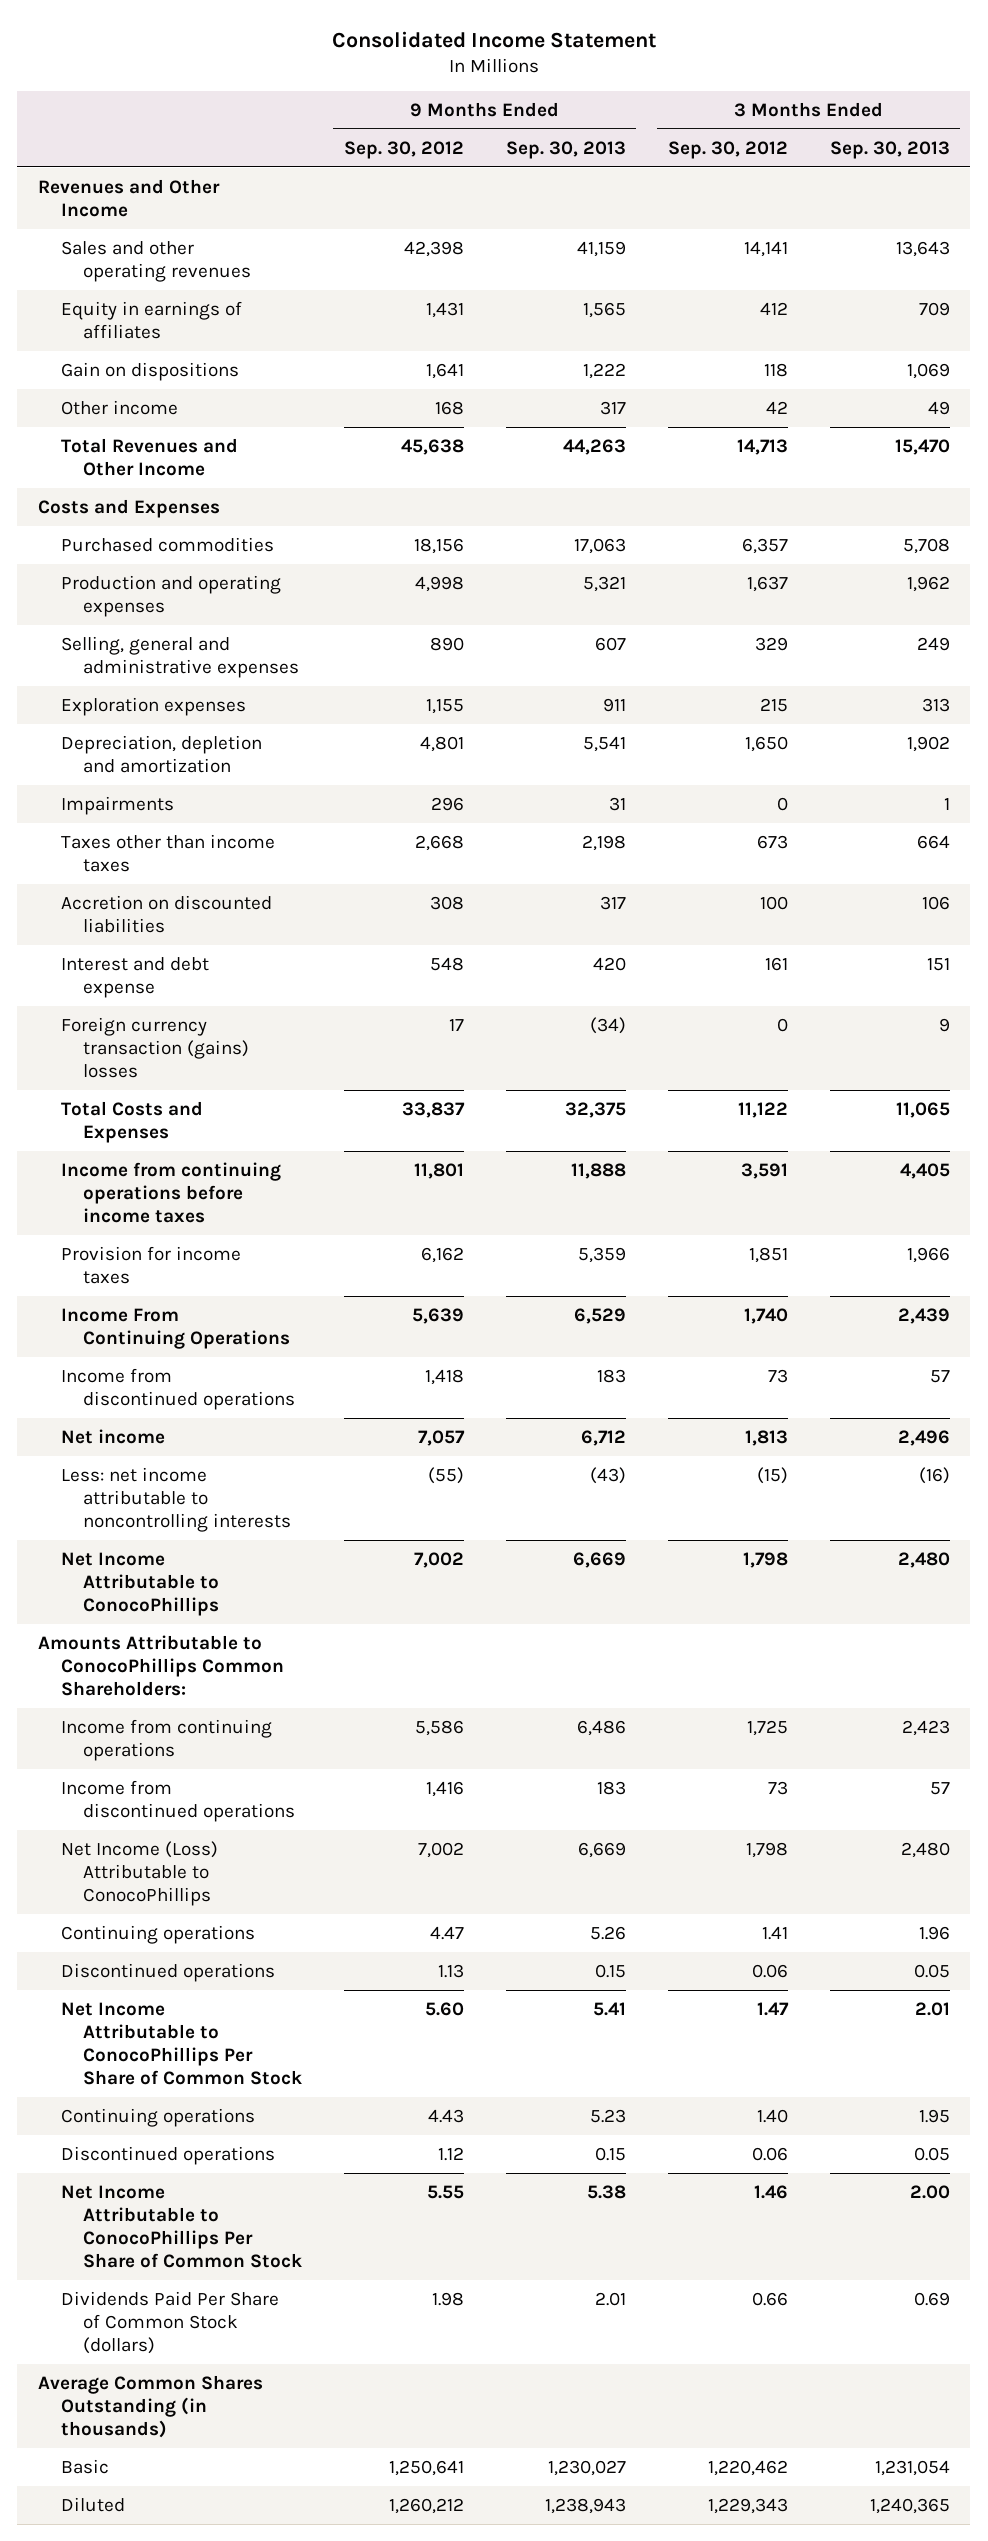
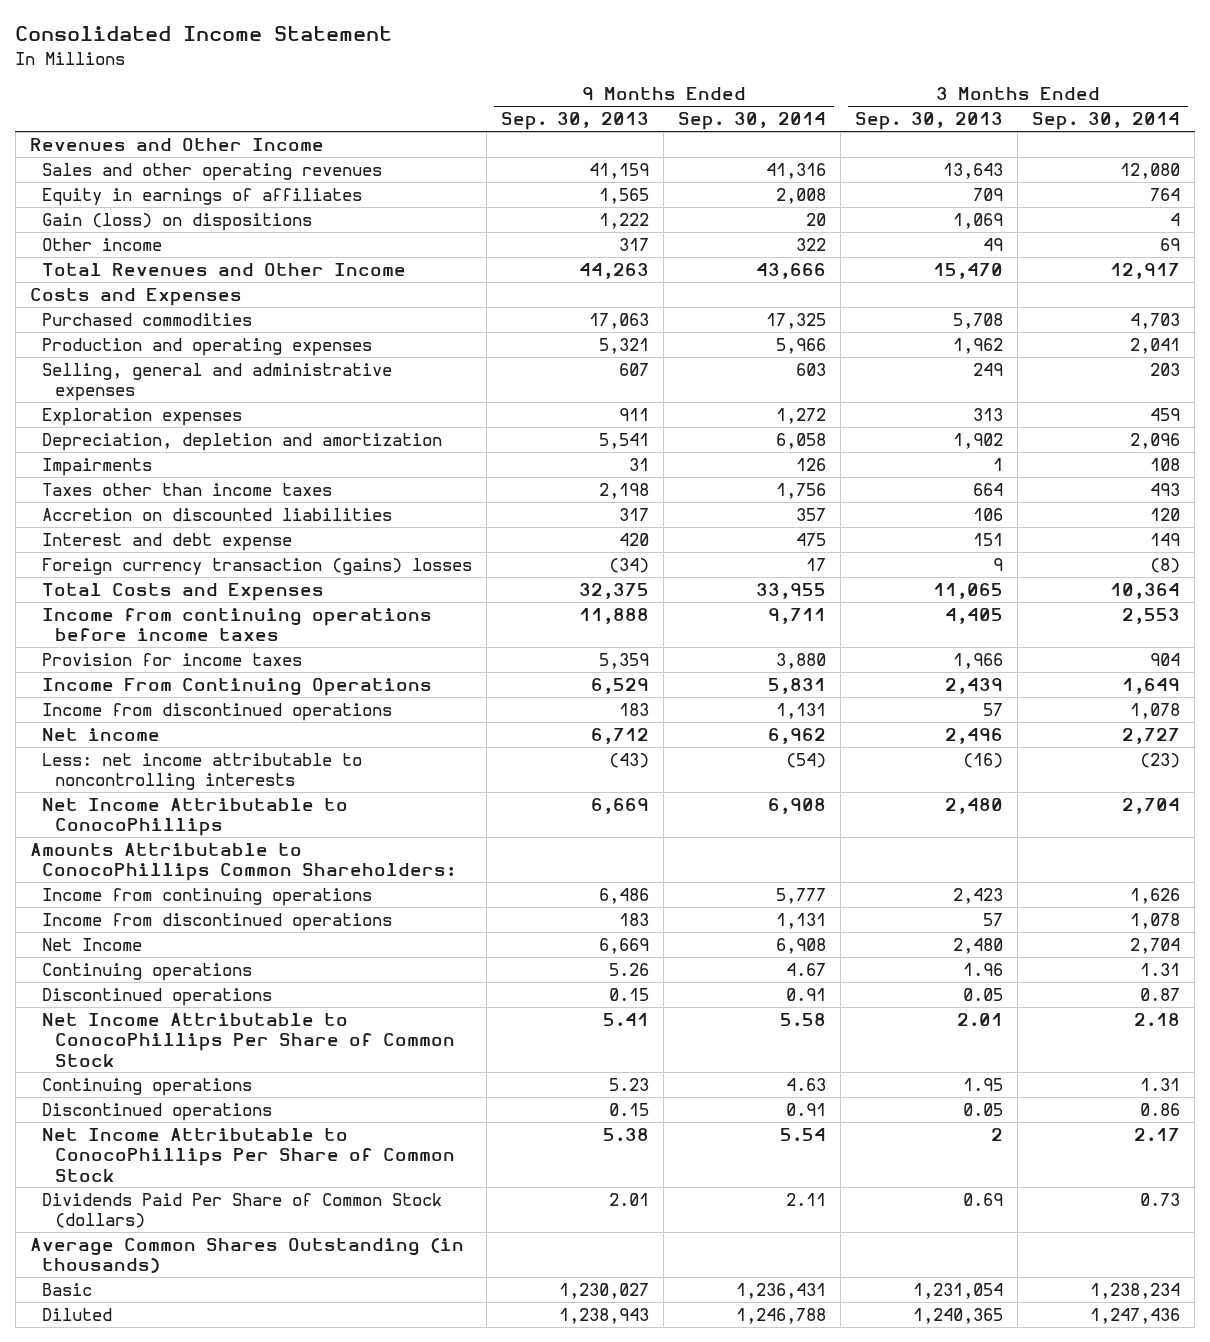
[343,140,464,159] Sep. 30, 2012 -> none
[667,140,788,159] Sep. 30, 2012 -> none
none -> [678,112,827,131] Sep. 30, 2014
none -> [1032,112,1181,131] Sep. 30, 2014
[60,361,239,381] Gain on dispositions -> [42,212,313,231] Gain (loss) on dispositions
[60,1840,218,1906] Net Income (Loss) Attributable to ConocoPhillips -> [42,937,143,951] Net Income
[909,2184,950,2199] 2.00 -> [991,1127,1004,1141] 2

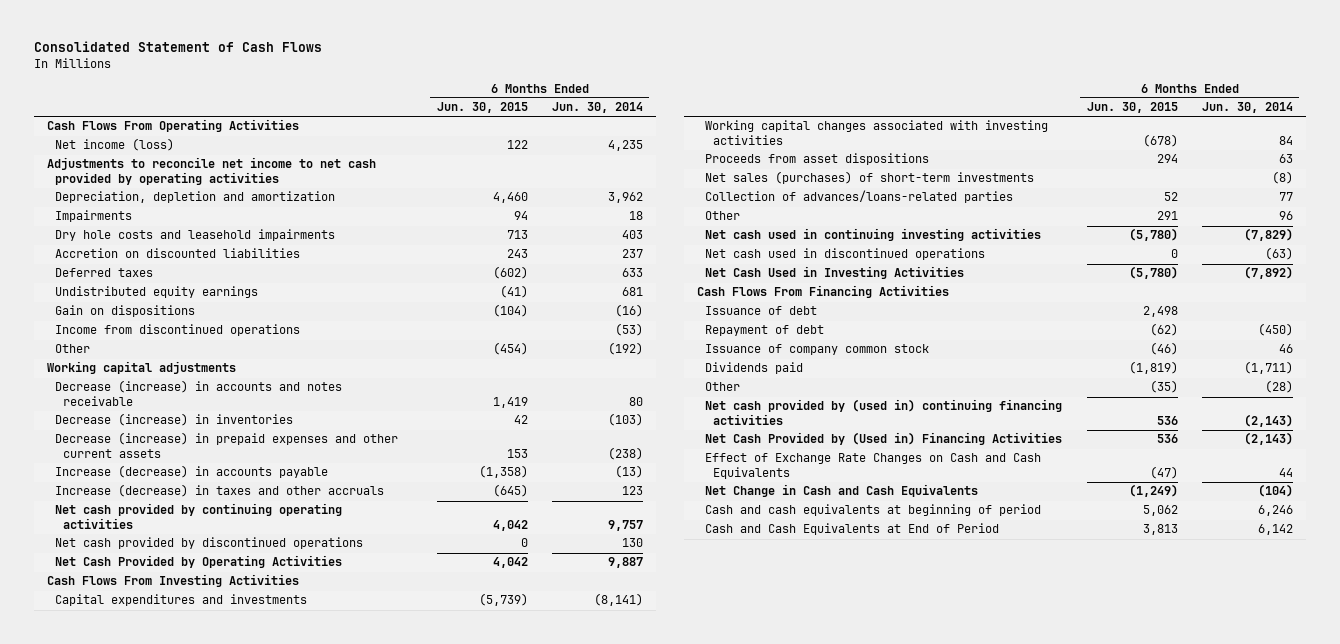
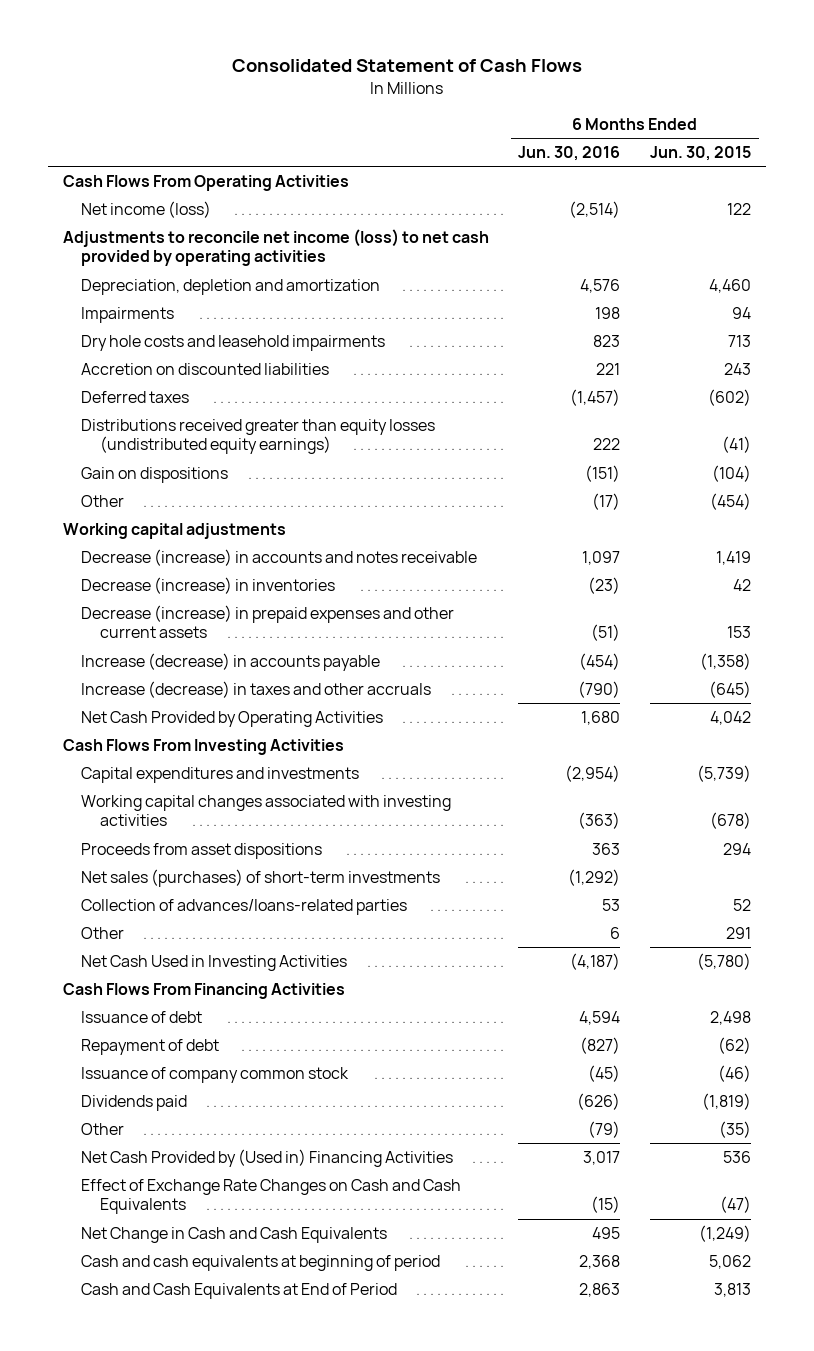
[552,102,644,114] Jun. 30, 2014 -> none
none -> [518,145,621,161] Jun. 30, 2016
[46,157,376,186] Adjustments to reconcile net income to net cash provided by operating activities -> [62,228,489,267] Adjustments to reconcile net income (loss) to net cash provided by operating activities
[54,286,258,299] Undistributed equity earnings -> [81,418,436,455] Distributions received greater than equity losses (undistributed equity earnings)
[54,324,300,337] Income from discontinued operations -> none
[54,503,342,530] Net cash provided by continuing operating activities -> none
[54,537,363,550] Net cash provided by discontinued operations -> none
[704,228,1041,242] Net cash used in continuing investing activities -> none
[704,248,985,261] Net cash used in discontinued operations -> none
[704,399,1062,426] Net cash provided by (used in) continuing financing activities -> none

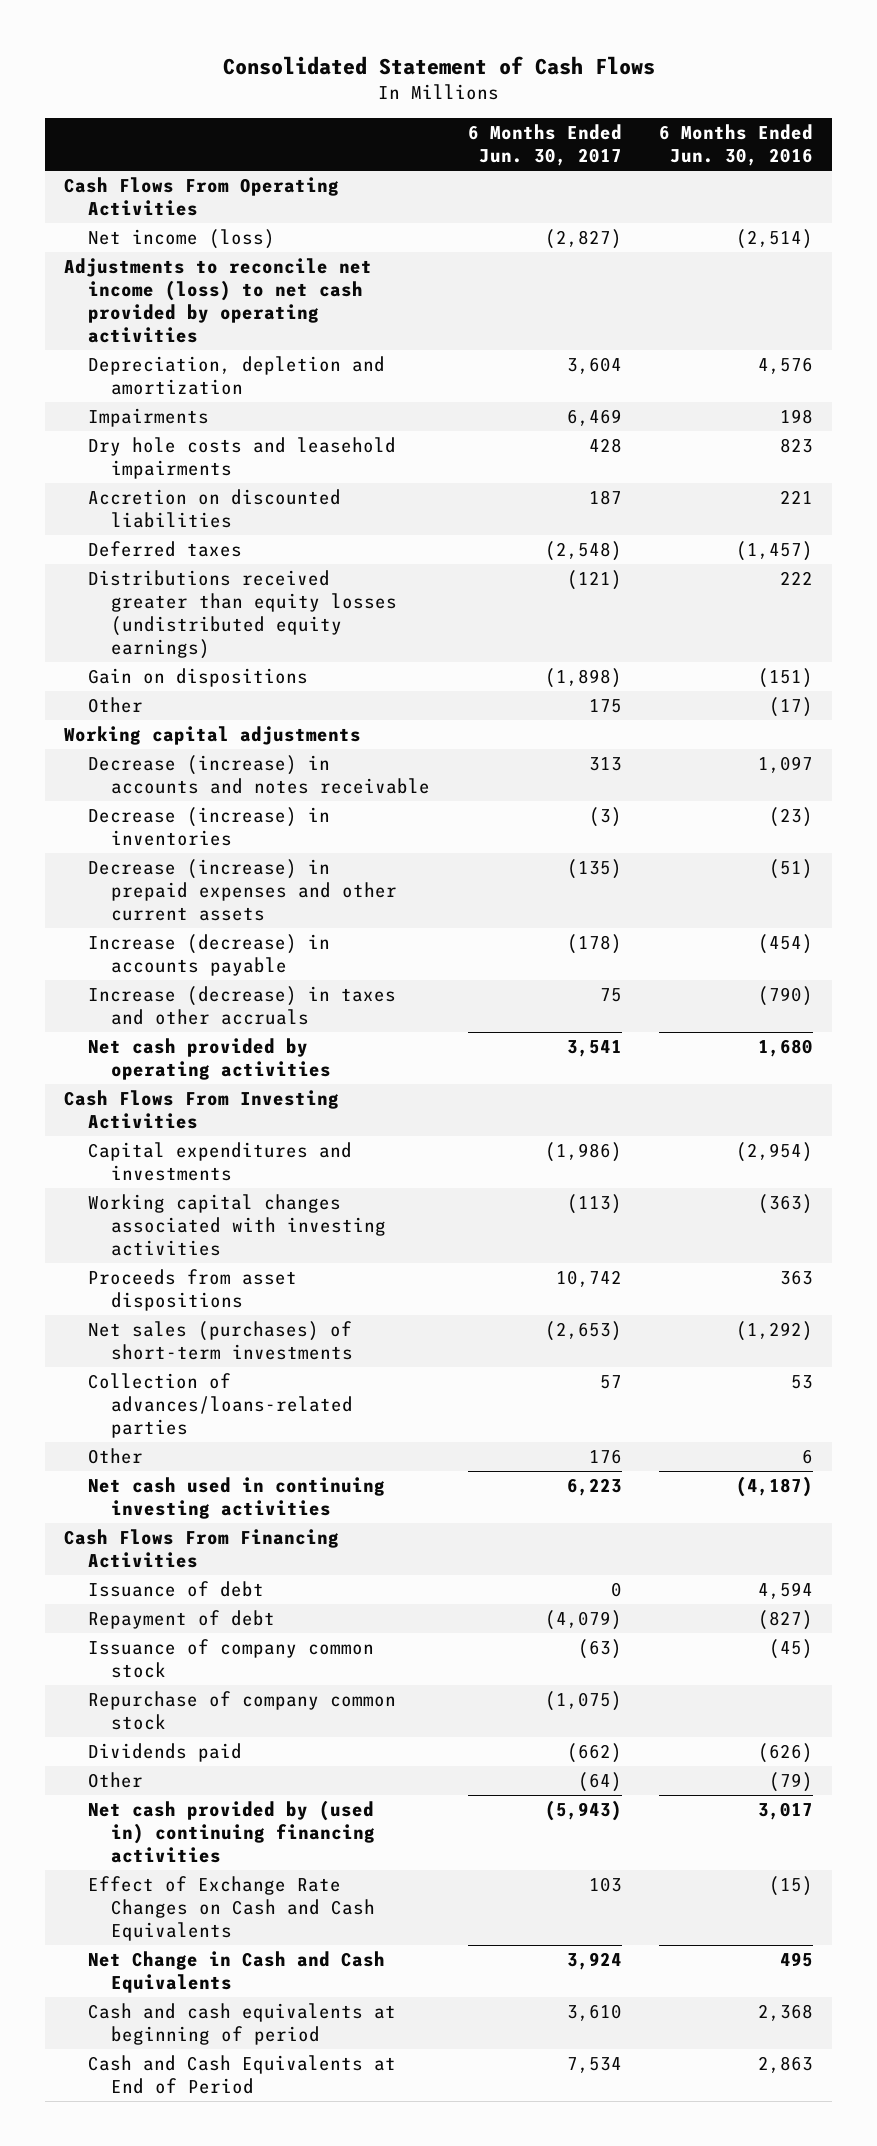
[650,145,752,161] Jun. 30, 2015 -> none
none -> [467,124,622,167] 6 Months Ended Jun. 30, 2017
[81,710,384,727] Net Cash Provided by Operating Activities -> [87,1038,332,1081] Net cash provided by operating activities
[81,954,348,971] Net Cash Used in Investing Activities -> [87,1477,385,1520] Net cash used in continuing investing activities
none -> [87,1691,396,1731] Repurchase of company common stock
[81,1148,454,1167] Net Cash Provided by (Used in) Financing Activities -> [87,1800,376,1863] Net cash provided by (used in) continuing financing activities

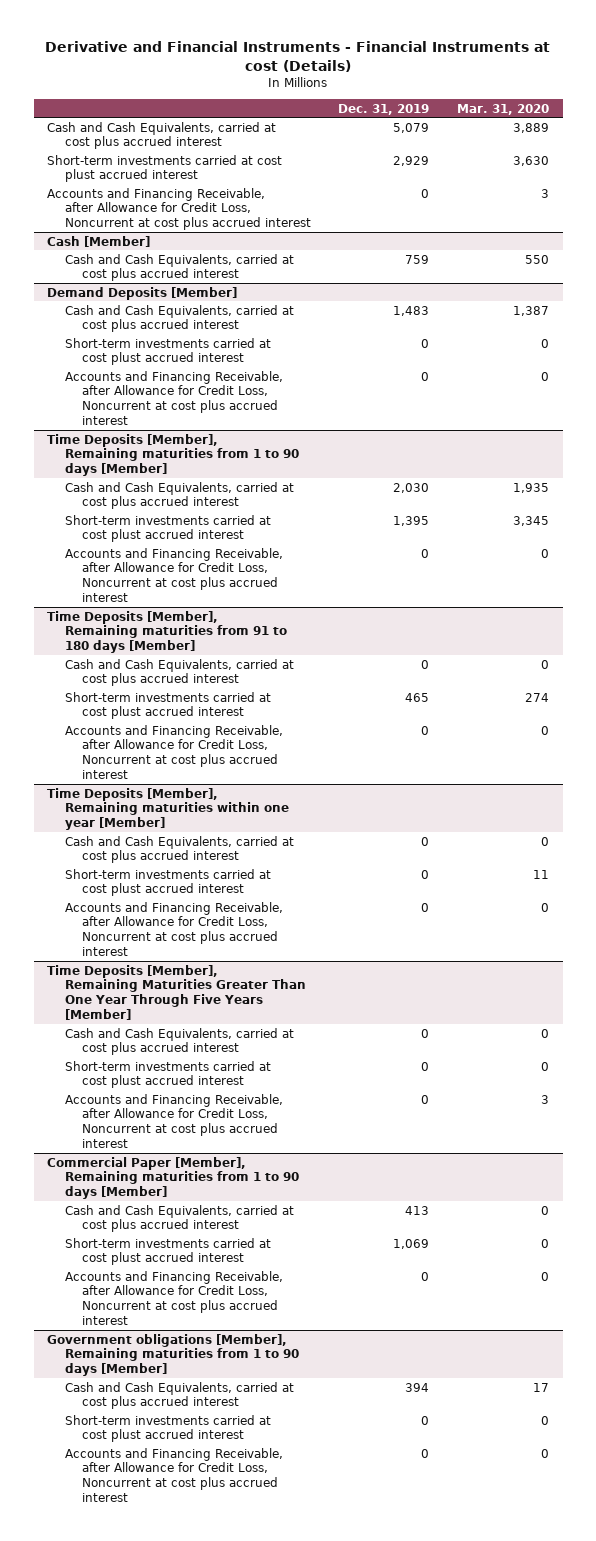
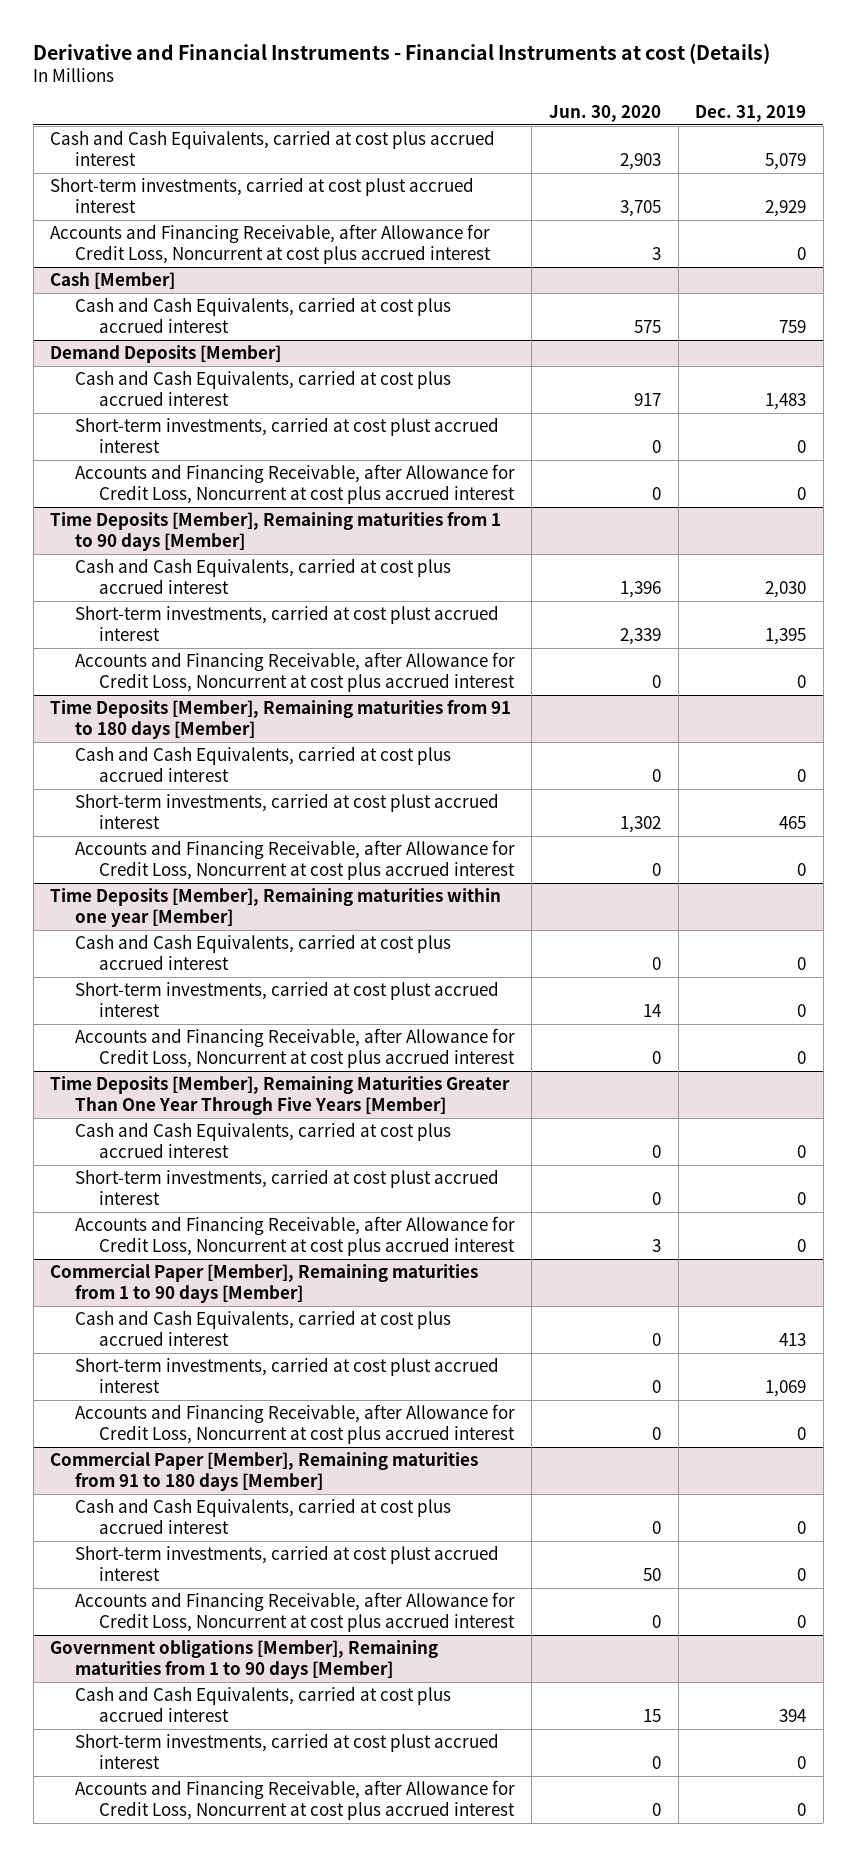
[456,103,549,115] Mar. 31, 2020 -> none
none -> [549,105,662,123] Jun. 30, 2020
[47,154,283,183] Short-term investments carried at cost plust accrued interest -> [50,176,475,214] Short-term investments, carried at cost plust accrued interest
[64,337,271,366] Short-term investments carried at cost plust accrued interest -> [74,416,499,454] Short-term investments, carried at cost plust accrued interest
[64,514,271,543] Short-term investments carried at cost plust accrued interest -> [74,604,499,642] Short-term investments, carried at cost plust accrued interest
[64,691,271,720] Short-term investments carried at cost plust accrued interest -> [74,792,499,830] Short-term investments, carried at cost plust accrued interest
[64,868,271,897] Short-term investments carried at cost plust accrued interest -> [74,980,499,1018] Short-term investments, carried at cost plust accrued interest
[64,1060,271,1089] Short-term investments carried at cost plust accrued interest -> [74,1168,499,1206] Short-term investments, carried at cost plust accrued interest
[64,1237,271,1266] Short-term investments carried at cost plust accrued interest -> [74,1356,499,1394] Short-term investments, carried at cost plust accrued interest
none -> [50,1451,479,1492] Commercial Paper [Member], Remaining maturities from 91 to 180 days [Member]
none -> [74,1497,451,1535] Cash and Cash Equivalents, carried at cost plus accrued interest
none -> [74,1544,499,1582] Short-term investments, carried at cost plust accrued interest
none -> [74,1591,516,1633] Accounts and Financing Receivable, after Allowance for Credit Loss, Noncurrent at cost plus accrued interest
[64,1414,271,1443] Short-term investments carried at cost plust accrued interest -> [74,1732,499,1770] Short-term investments, carried at cost plust accrued interest

